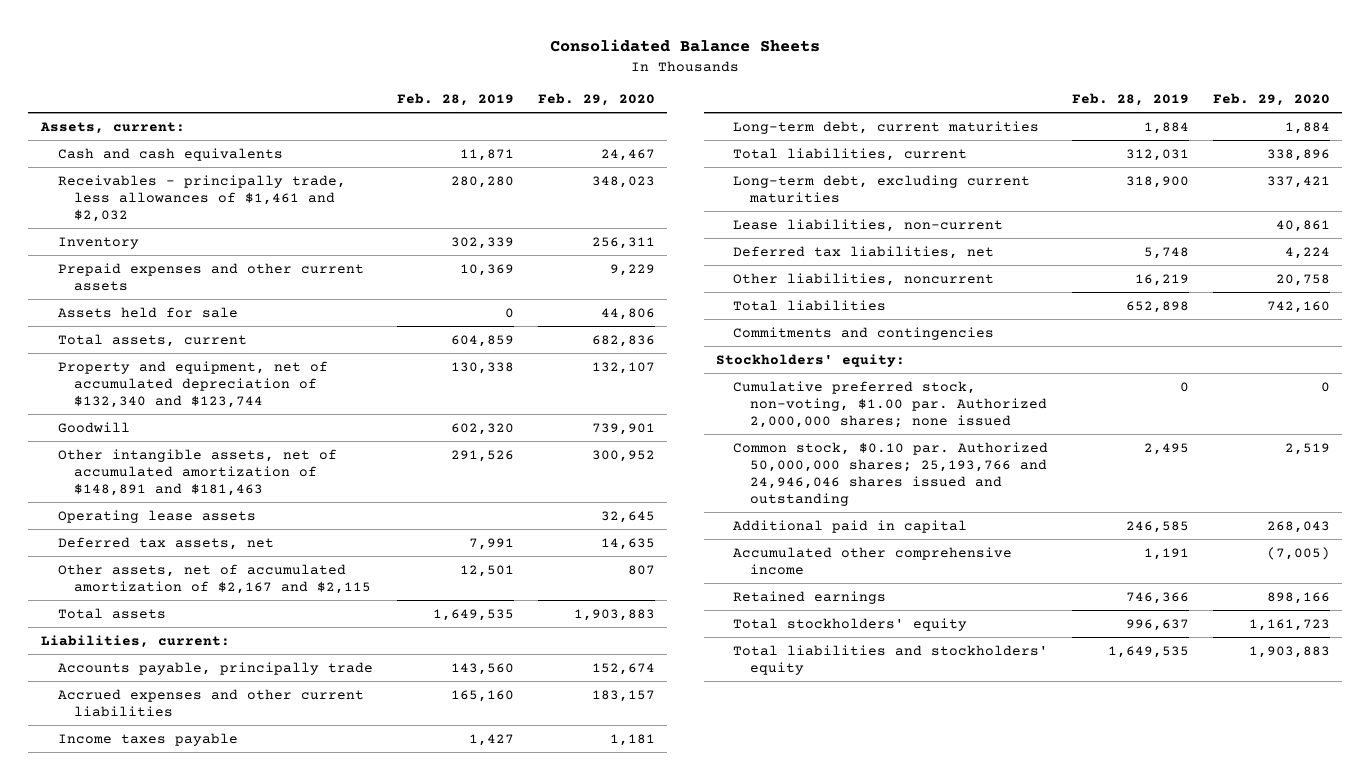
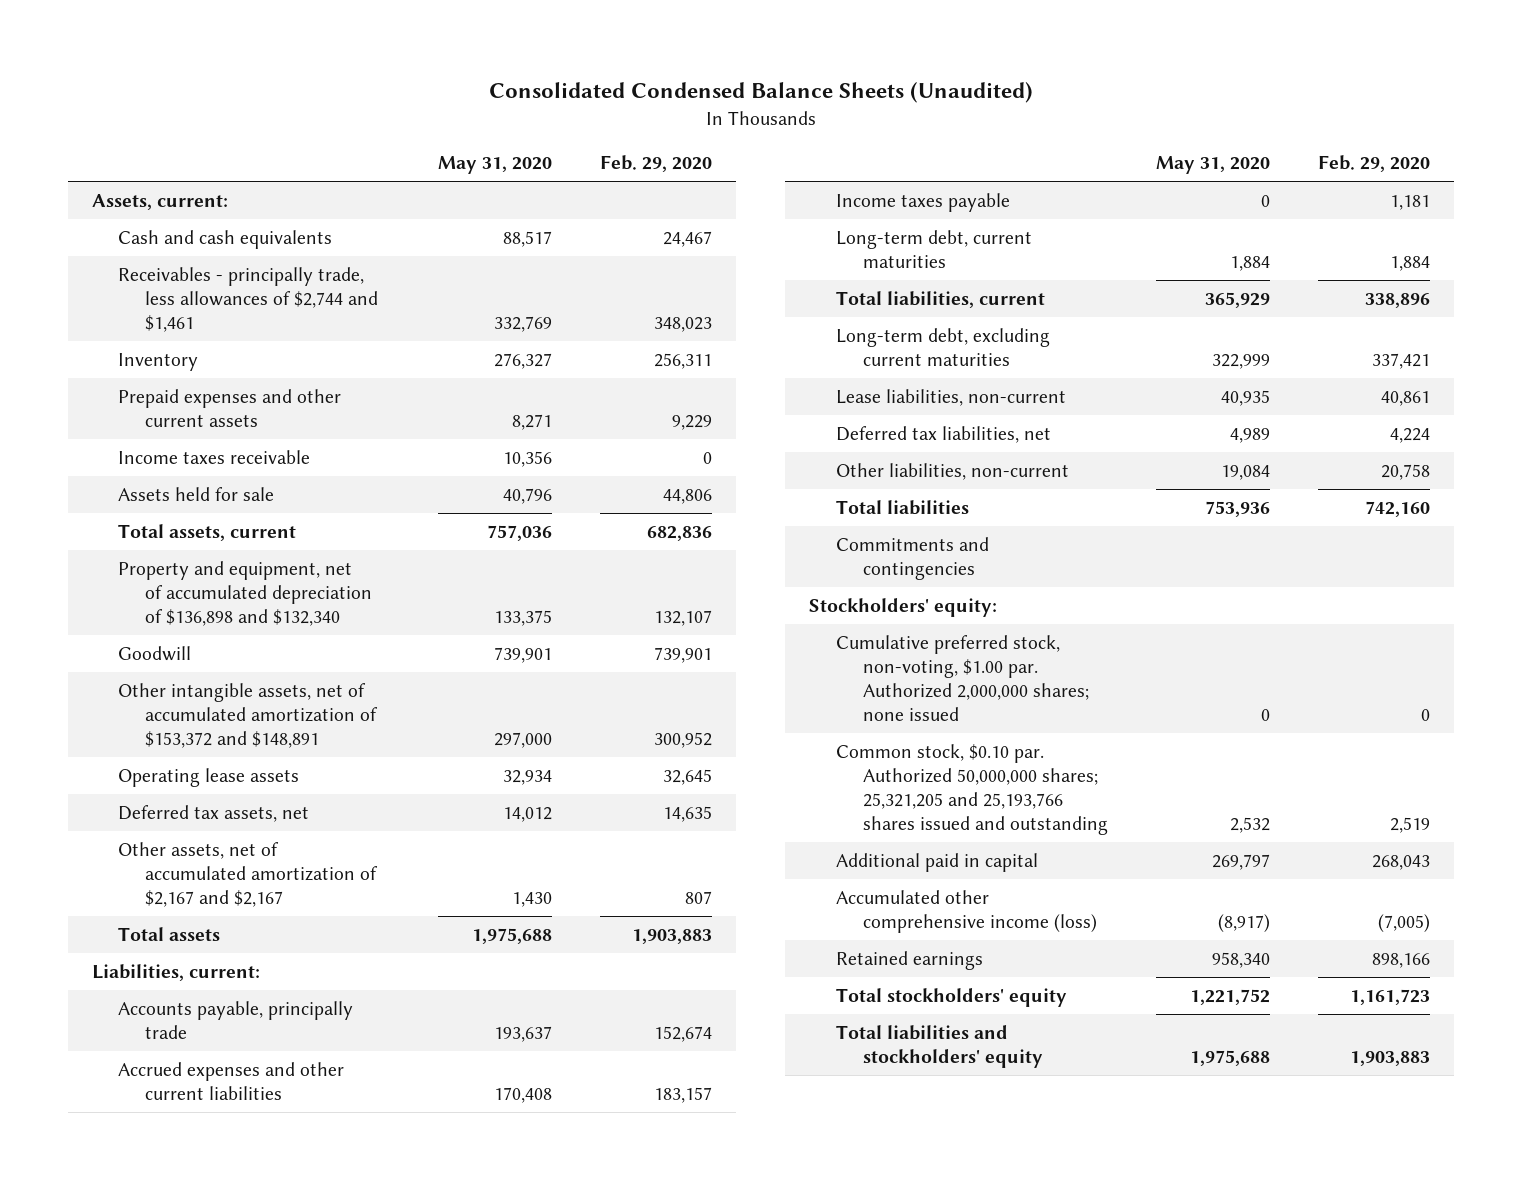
[550,39,821,53] Consolidated Balance Sheets -> [488,82,1033,104] Consolidated Condensed Balance Sheets (Unaudited)
[396,93,514,107] Feb. 28, 2019 -> none
none -> [438,156,553,175] May 31, 2020
[57,174,346,222] Receivables - principally trade, less allowances of $1,461 and $2,032 -> [118,266,379,332] Receivables - principally trade, less allowances of $2,744 and $1,461
none -> [118,449,311,464] Income taxes receivable
[57,360,328,408] Property and equipment, net of accumulated depreciation of $132,340 and $123,744 -> [118,560,373,626] Property and equipment, net of accumulated depreciation of $136,898 and $132,340
[57,448,337,496] Other intangible assets, net of accumulated amortization of $148,891 and $181,463 -> [118,682,379,748] Other intangible assets, net of accumulated amortization of $153,372 and $148,891
[57,563,372,594] Other assets, net of accumulated amortization of $2,167 and $2,115 -> [118,841,379,907] Other assets, net of accumulated amortization of $2,167 and $2,167
[732,272,994,286] Other liabilities, noncurrent -> [836,462,1070,480] Other liabilities, non-current
[732,441,1048,507] Common stock, $0.10 par. Authorized 50,000,000 shares; 25,193,766 and 24,946,046 shares issued and outstanding -> [836,743,1108,835] Common stock, $0.10 par. Authorized 50,000,000 shares; 25,321,205 and 25,193,766 shares issued and outstanding
[732,546,1012,575] Accumulated other comprehensive income -> [836,889,1097,933] Accumulated other comprehensive income (loss)

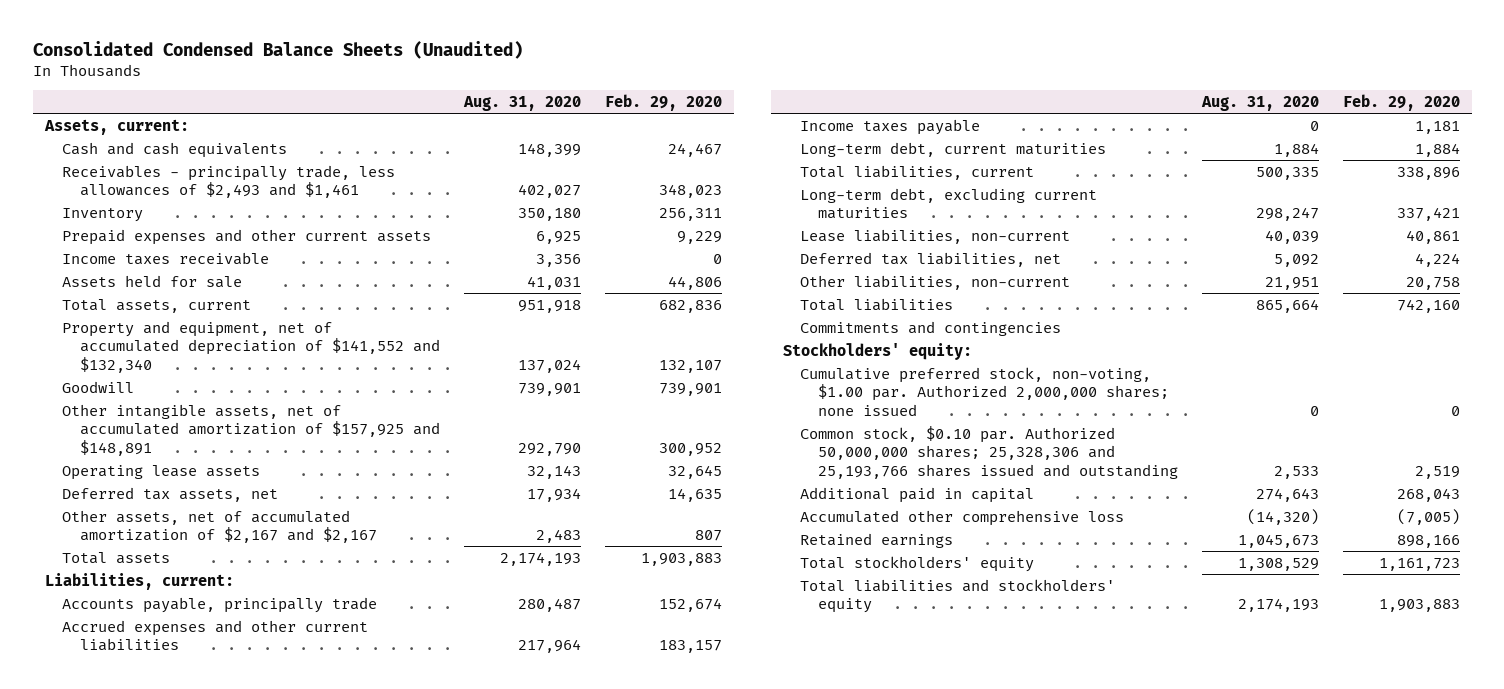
[438,156,553,175] May 31, 2020 -> none
none -> [462,95,581,111] Aug. 31, 2020
[118,266,379,332] Receivables - principally trade, less allowances of $2,744 and $1,461 -> [62,164,396,199] Receivables - principally trade, less allowances of $2,493 and $1,461
[118,560,373,626] Property and equipment, net of accumulated depreciation of $136,898 and $132,340 -> [62,320,440,373] Property and equipment, net of accumulated depreciation of $141,552 and $132,340
[118,682,379,748] Other intangible assets, net of accumulated amortization of $153,372 and $148,891 -> [62,403,440,456] Other intangible assets, net of accumulated amortization of $157,925 and $148,891
[836,743,1108,835] Common stock, $0.10 par. Authorized 50,000,000 shares; 25,321,205 and 25,193,766 shares issued and outstanding -> [800,425,1178,479] Common stock, $0.10 par. Authorized 50,000,000 shares; 25,328,306 and 25,193,766 shares issued and outstanding
[836,889,1097,933] Accumulated other comprehensive income (loss) -> [800,509,1125,526] Accumulated other comprehensive loss

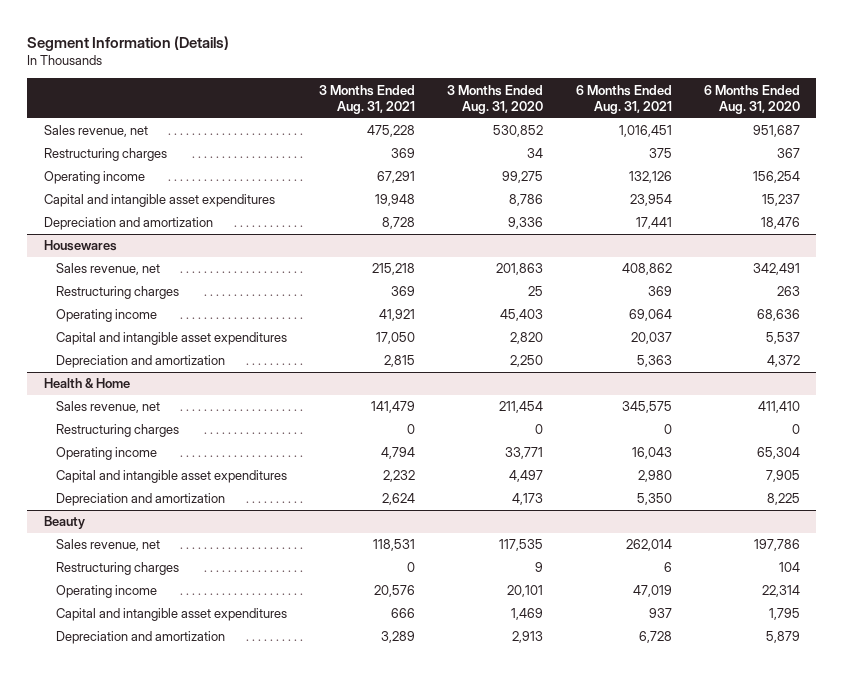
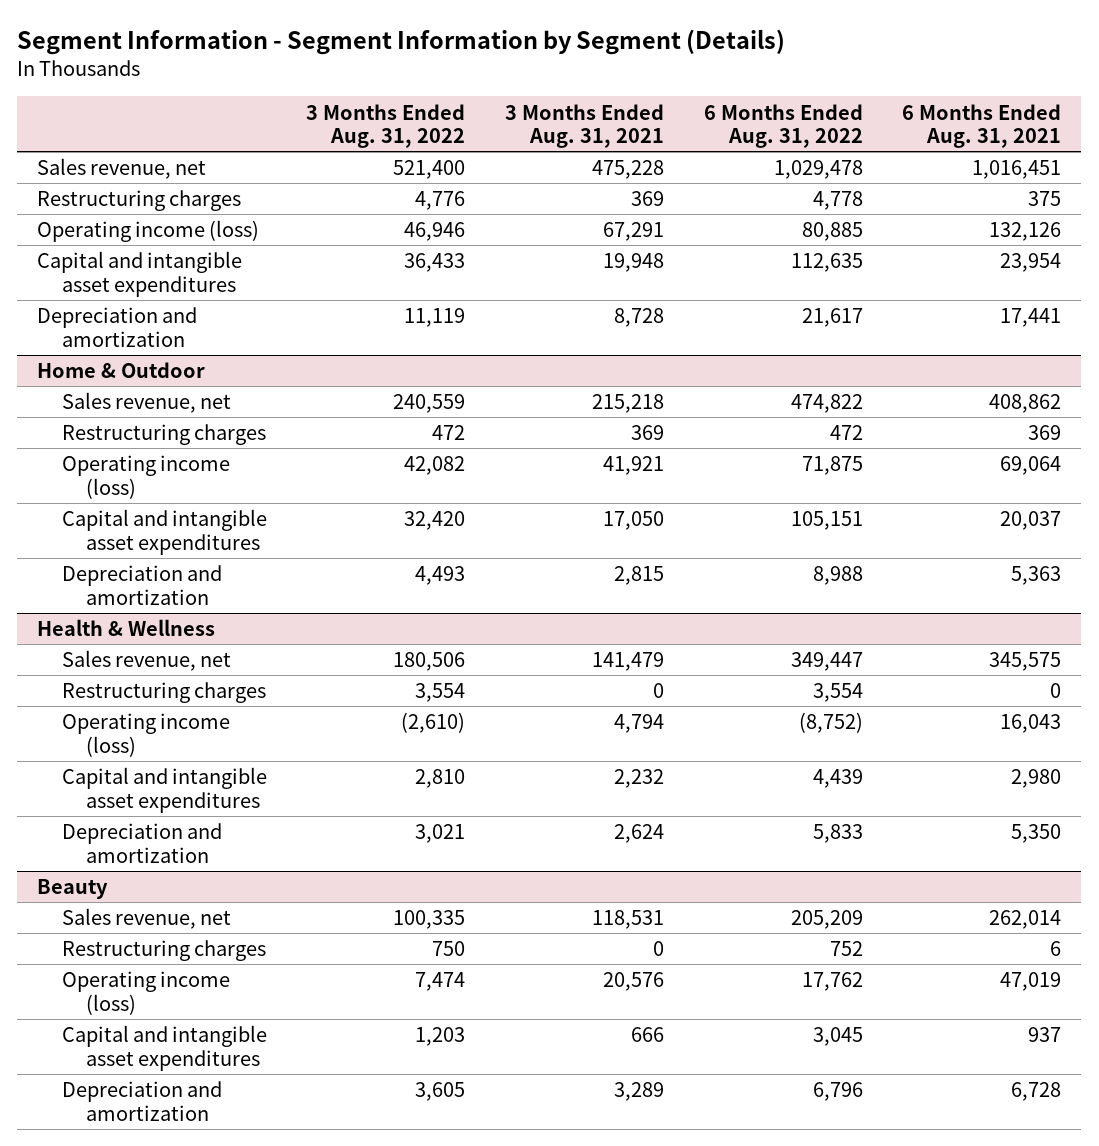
[27,35,230,51] Segment Information (Details) -> [17,28,786,55] Segment Information - Segment Information by Segment (Details)
[447,84,544,115] 3 Months Ended Aug. 31, 2020 -> none
[704,84,801,115] 6 Months Ended Aug. 31, 2020 -> none
none -> [306,103,466,149] 3 Months Ended Aug. 31, 2022
none -> [703,103,863,149] 6 Months Ended Aug. 31, 2022
[43,171,145,185] Operating income -> [37,220,260,243] Operating income (loss)
[43,240,117,252] Housewares -> [37,362,206,379] Home & Outdoor
[55,309,157,323] Operating income -> [61,455,230,499] Operating income (loss)
[43,378,130,389] Health & Home -> none
none -> [37,619,216,637] Health & Wellness
[55,447,157,461] Operating income -> [61,713,230,757] Operating income (loss)
[55,585,157,599] Operating income -> [61,971,230,1015] Operating income (loss)

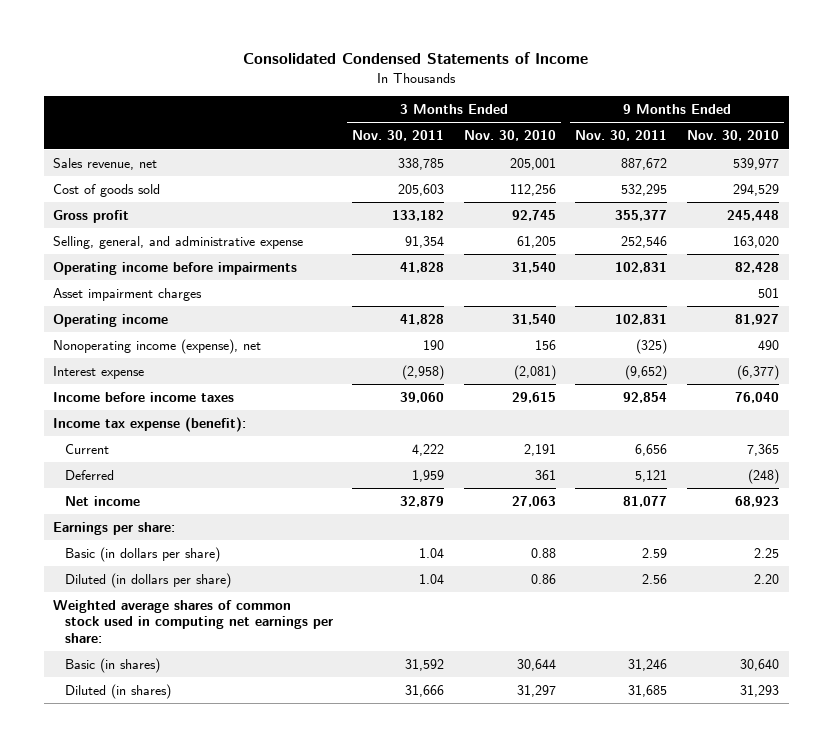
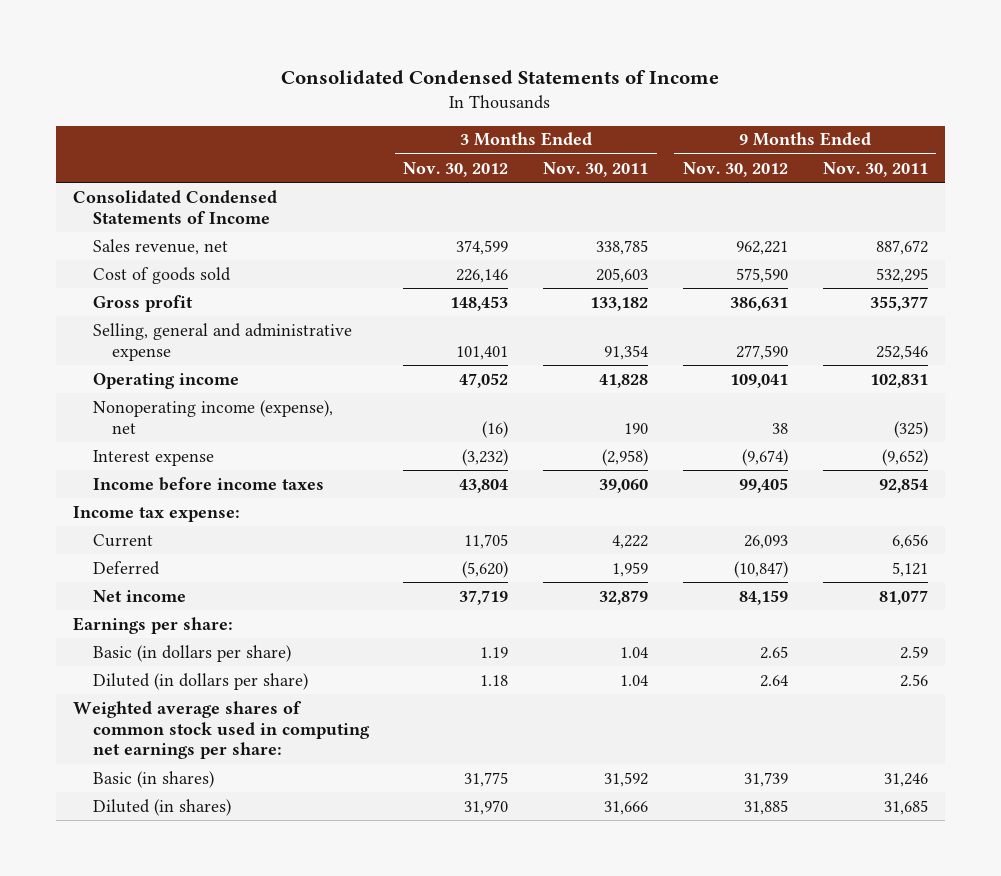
[463,130,556,142] Nov. 30, 2010 -> none
[686,130,779,142] Nov. 30, 2010 -> none
none -> [403,161,509,177] Nov. 30, 2012
none -> [682,161,788,177] Nov. 30, 2012
none -> [73,189,278,224] Consolidated Condensed Statements of Income
[53,261,298,275] Operating income before impairments -> none
[53,287,203,301] Asset impairment charges -> none
[53,235,304,249] Selling, general, and administrative expense -> [92,322,352,361] Selling, general and administrative expense
[53,416,247,432] Income tax expense (benefit): -> [73,505,241,522] Income tax expense:

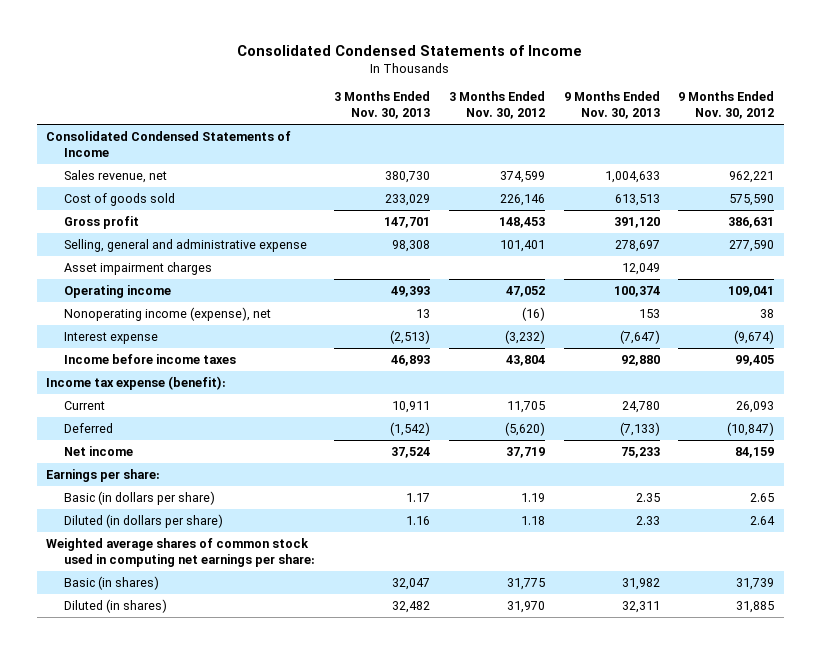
[543,161,649,177] Nov. 30, 2011 -> none
[822,161,928,177] Nov. 30, 2011 -> none
none -> [333,91,430,120] 3 Months Ended Nov. 30, 2013
none -> [563,91,660,120] 9 Months Ended Nov. 30, 2013
none -> [63,262,212,276] Asset impairment charges
[73,505,241,522] Income tax expense: -> [45,376,226,391] Income tax expense (benefit):

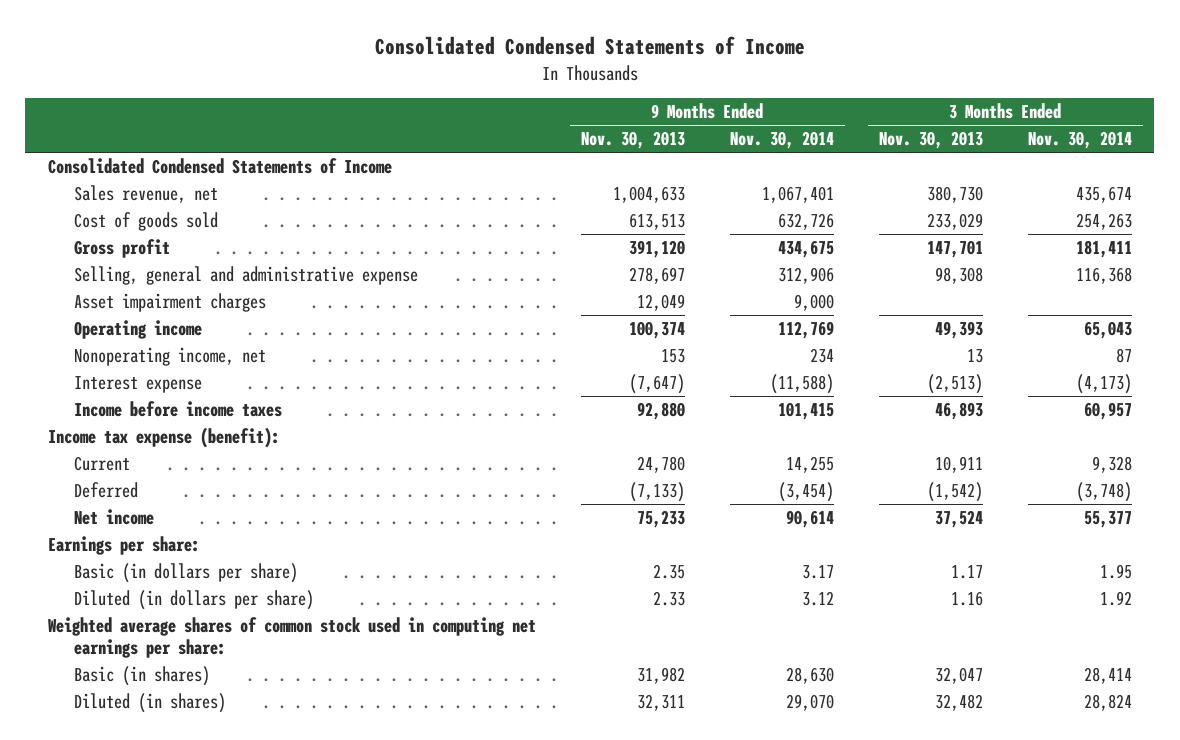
[448,91,545,120] 3 Months Ended Nov. 30, 2012 -> none
[678,91,775,120] 9 Months Ended Nov. 30, 2012 -> none
none -> [729,131,834,150] Nov. 30, 2014
none -> [1027,131,1132,150] Nov. 30, 2014
[63,307,271,322] Nonoperating income (expense), net -> [74,347,267,367] Nonoperating income, net

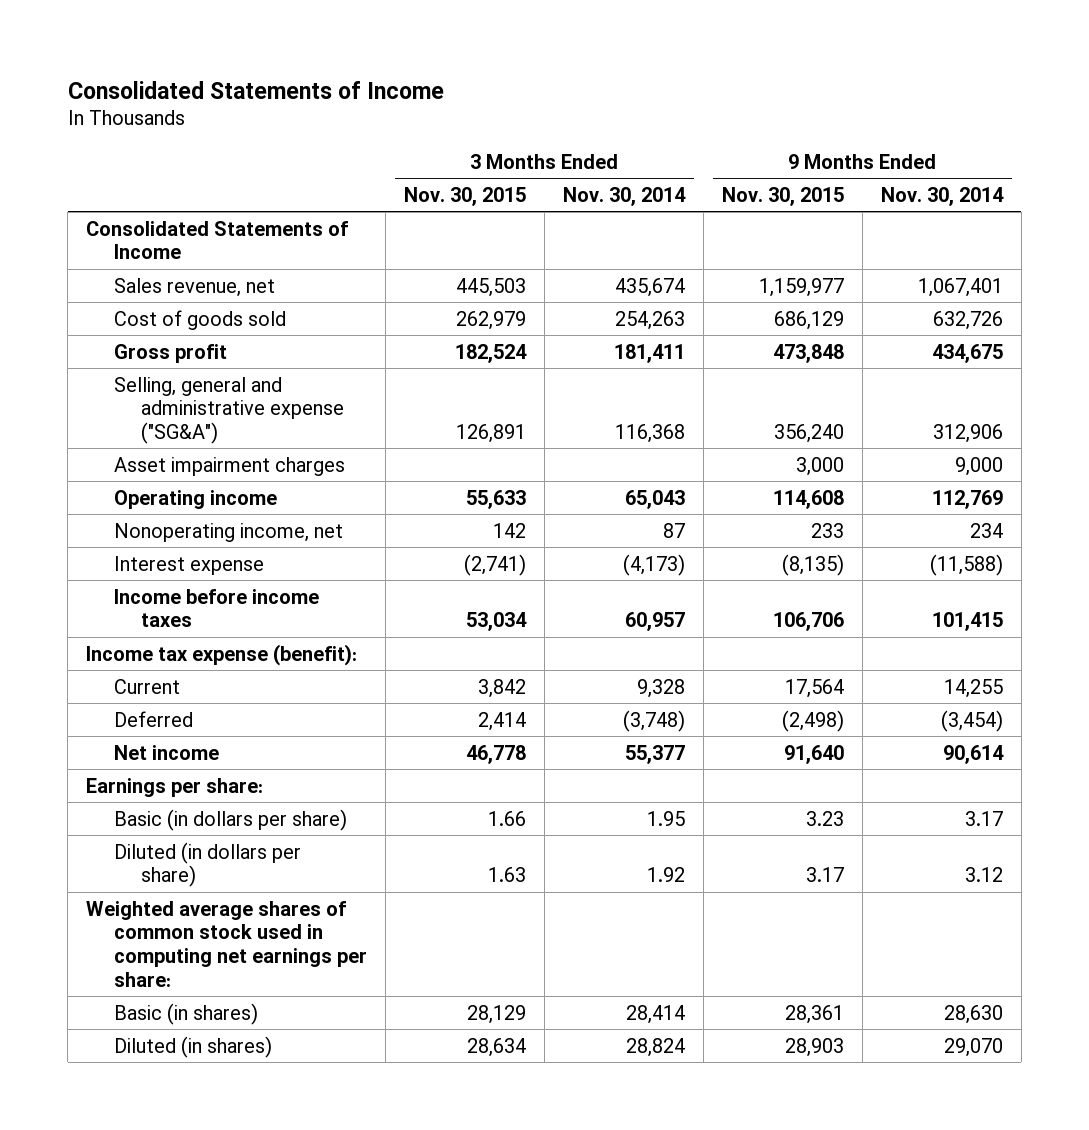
[374,36,805,56] Consolidated Condensed Statements of Income -> [67,80,444,99] Consolidated Statements of Income
[580,131,685,150] Nov. 30, 2013 -> none
[878,131,983,150] Nov. 30, 2013 -> none
none -> [403,186,526,206] Nov. 30, 2015
none -> [721,186,844,206] Nov. 30, 2015
[47,158,392,175] Consolidated Condensed Statements of Income -> [86,220,349,260] Consolidated Statements of Income
[74,266,419,286] Selling, general and administrative expense -> [113,376,345,444] Selling, general and administrative expense ("SG&A")

